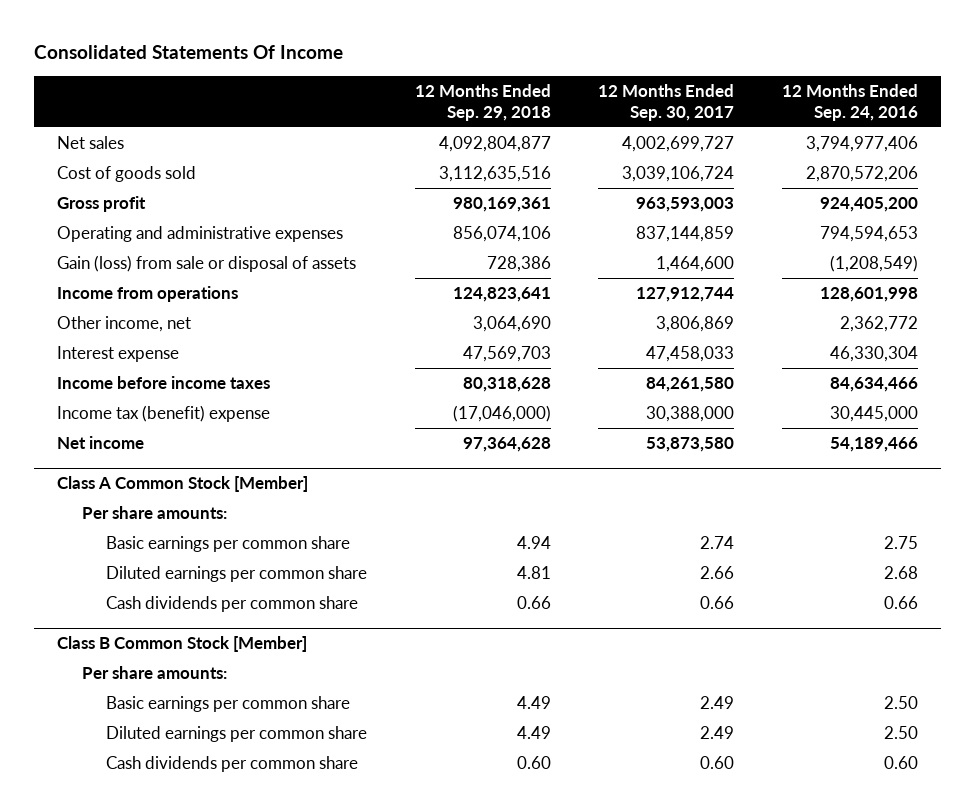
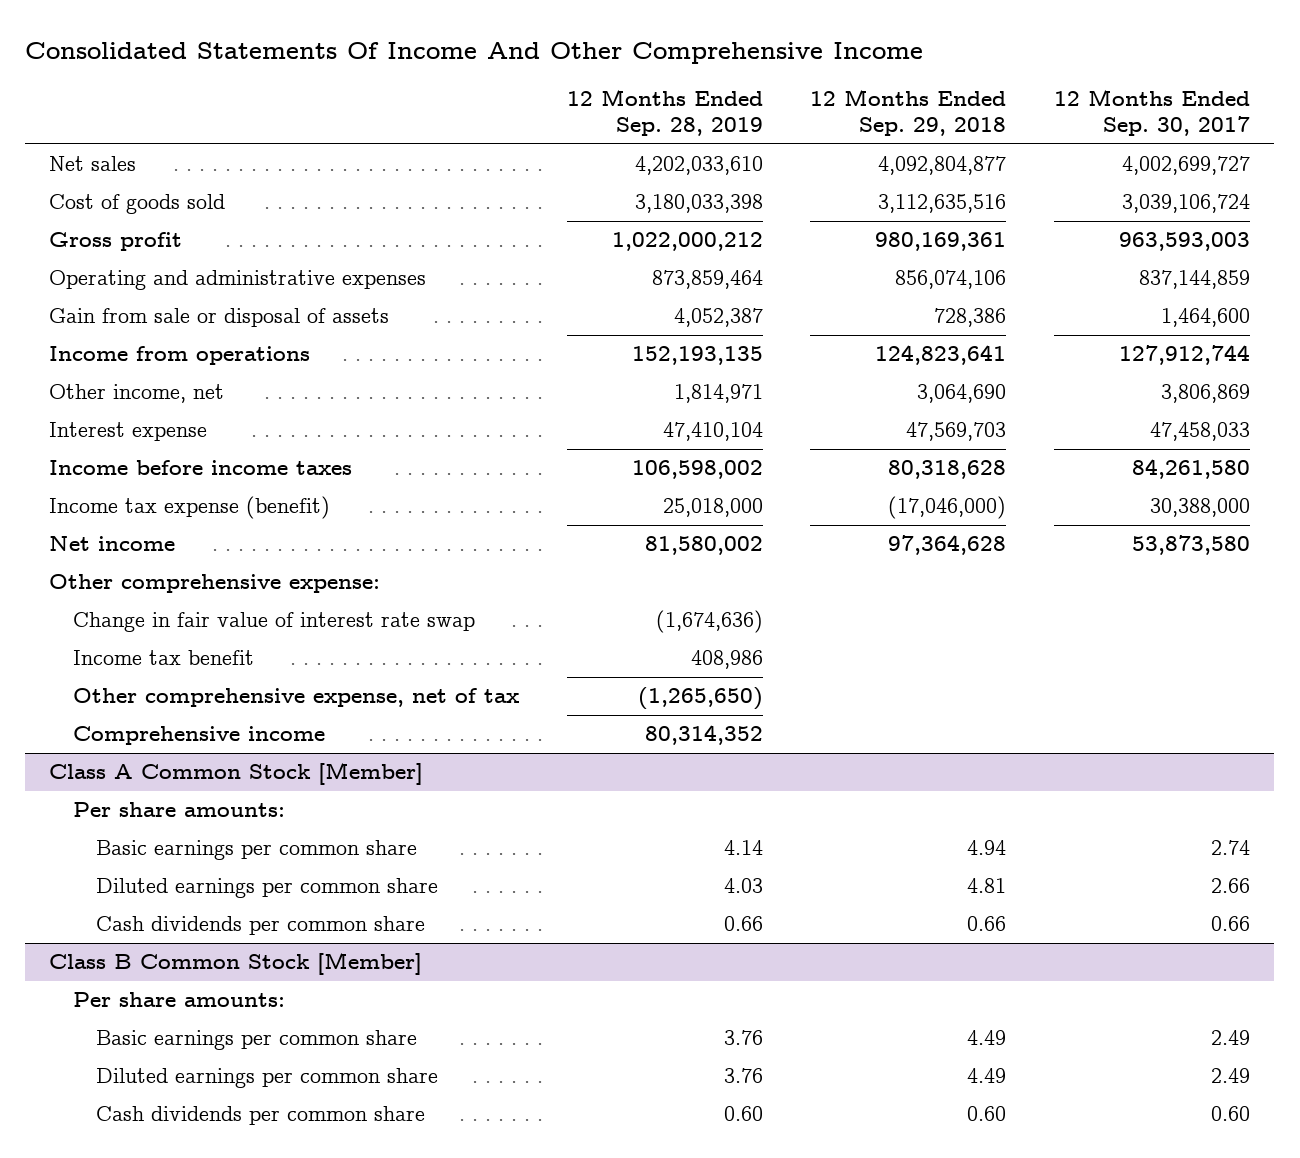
[33,45,343,60] Consolidated Statements Of Income -> [25,41,924,64] Consolidated Statements Of Income And Other Comprehensive Income
[781,83,918,121] 12 Months Ended Sep. 24, 2016 -> none
none -> [566,89,763,137] 12 Months Ended Sep. 28, 2019
[57,254,357,272] Gain (loss) from sale or disposal of assets -> [49,308,390,328] Gain from sale or disposal of assets
[57,404,271,422] Income tax (benefit) expense -> [49,496,331,520] Income tax expense (benefit)
none -> [49,574,381,594] Other comprehensive expense:
none -> [72,612,475,633] Change in fair value of interest rate swap
none -> [72,650,254,666] Income tax benefit
none -> [72,688,519,708] Other comprehensive expense, net of tax
none -> [72,726,325,746] Comprehensive income

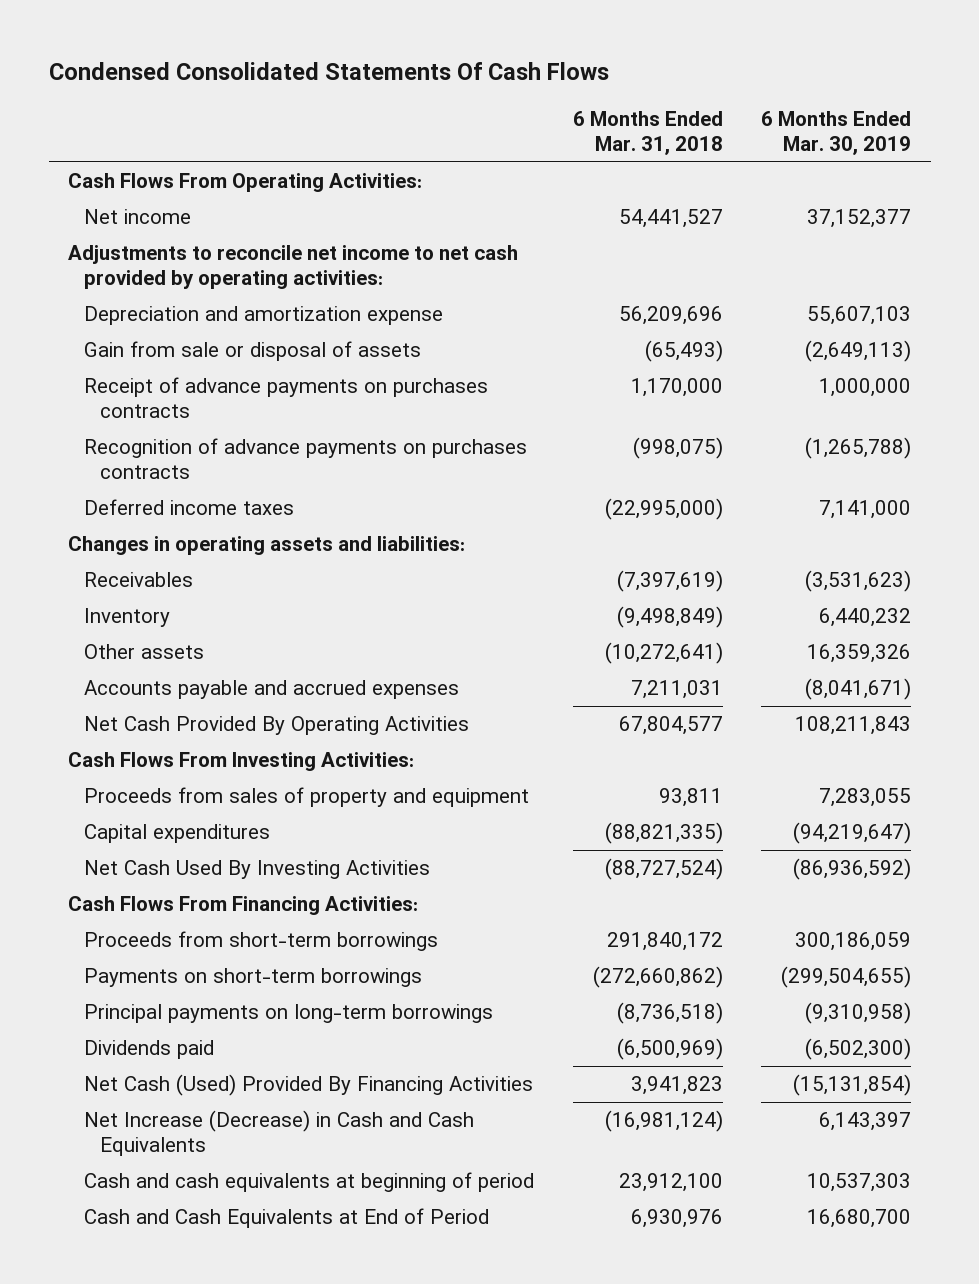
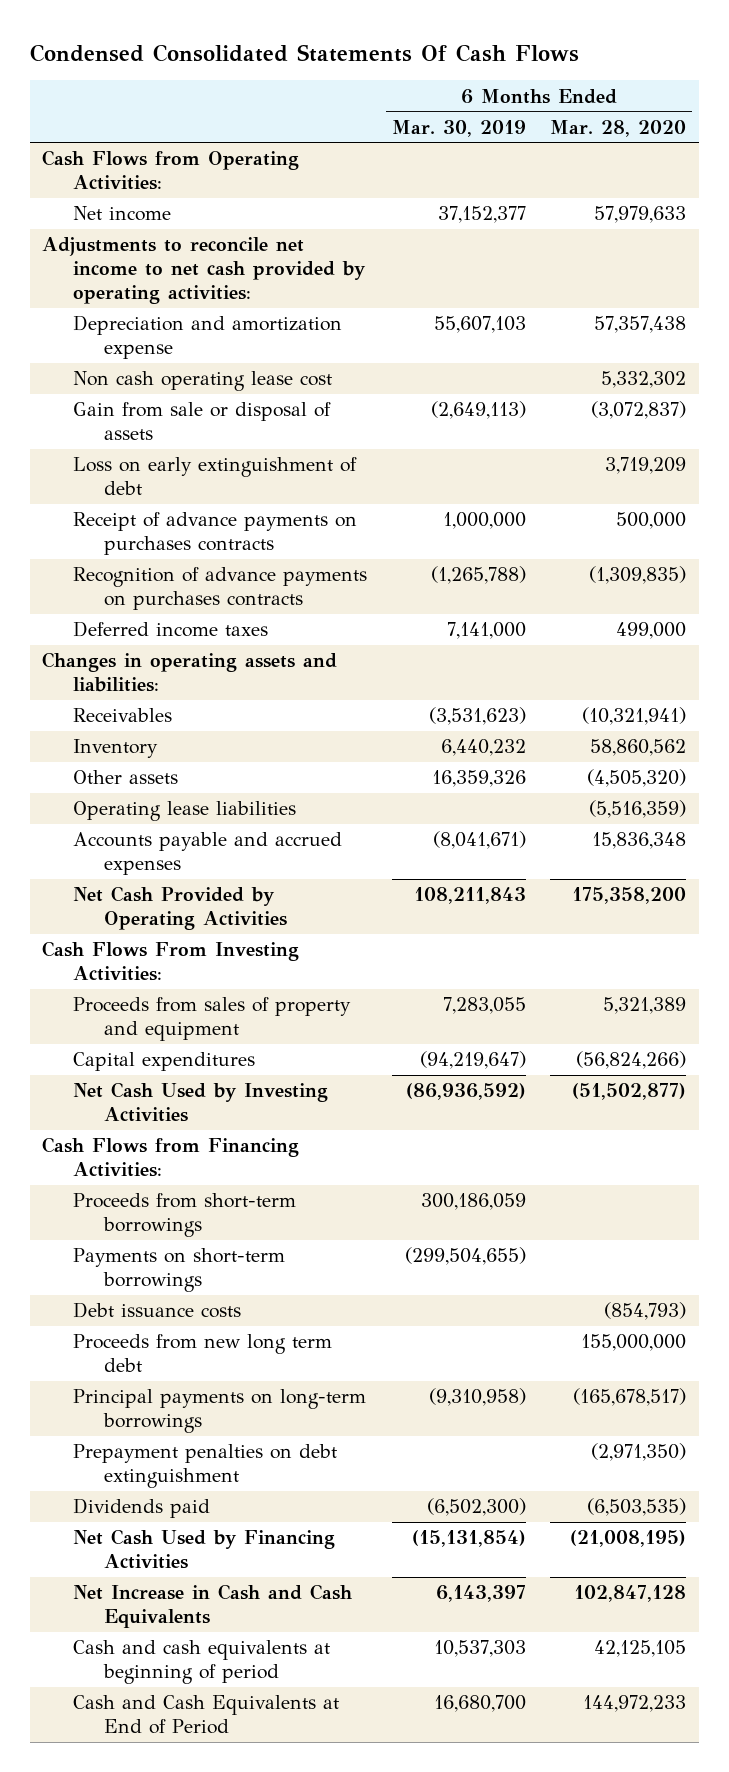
[572,110,723,156] 6 Months Ended Mar. 31, 2018 -> none
none -> [550,119,687,137] Mar. 28, 2020
[67,173,422,193] Cash Flows From Operating Activities: -> [42,150,300,191] Cash Flows from Operating Activities:
none -> [73,371,333,392] Non cash operating lease cost
none -> [73,457,358,496] Loss on early extinguishment of debt
none -> [73,801,297,822] Operating lease liabilities
[83,716,469,736] Net Cash Provided By Operating Activities -> [73,886,288,931] Net Cash Provided by Operating Activities
[83,860,430,880] Net Cash Used By Investing Activities -> [73,1082,329,1123] Net Cash Used by Investing Activities
[67,896,418,916] Cash Flows From Financing Activities: -> [42,1137,300,1178] Cash Flows from Financing Activities:
none -> [73,1302,242,1319] Debt issuance costs
none -> [73,1334,333,1373] Proceeds from new long term debt
none -> [73,1444,338,1489] Prepayment penalties on debt extinguishment
[83,1074,533,1097] Net Cash (Used) Provided By Financing Activities -> [73,1529,336,1570] Net Cash Used by Financing Activities
[83,1110,474,1157] Net Increase (Decrease) in Cash and Cash Equivalents -> [73,1584,353,1629] Net Increase in Cash and Cash Equivalents

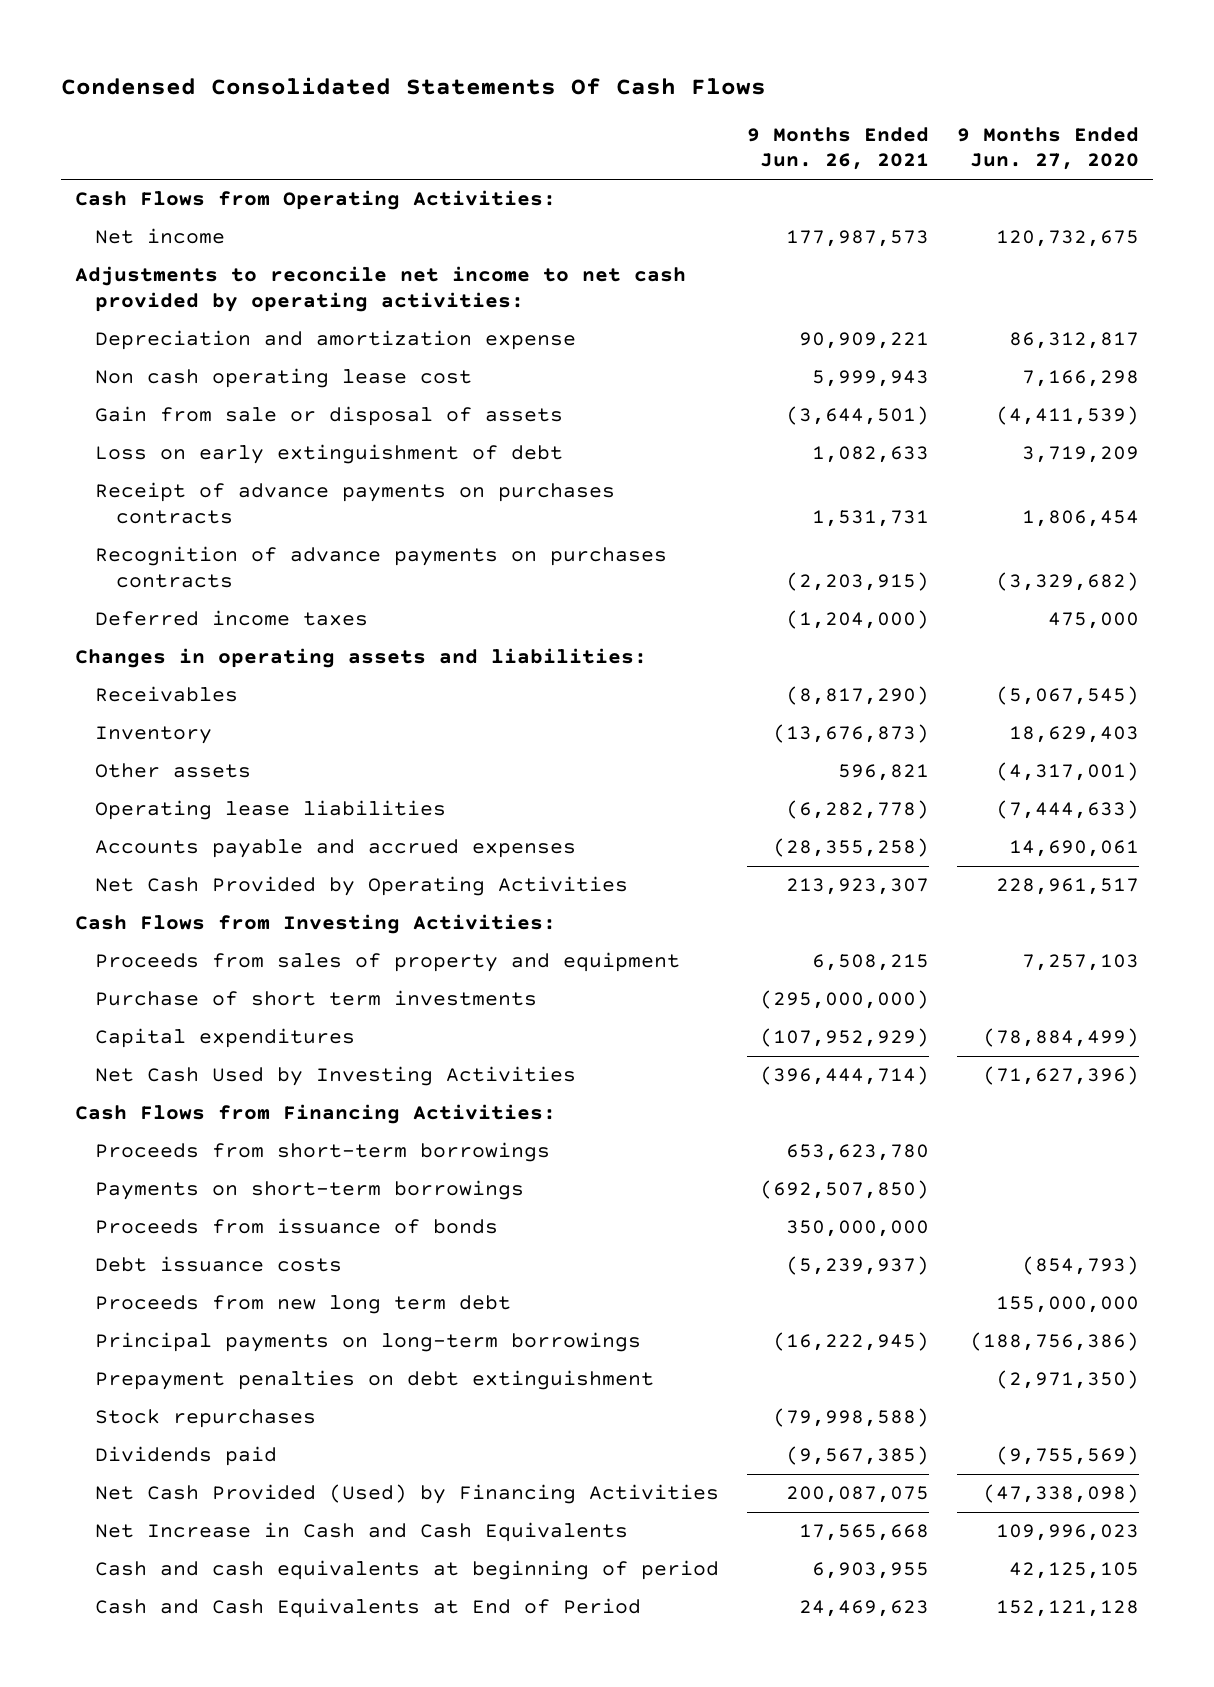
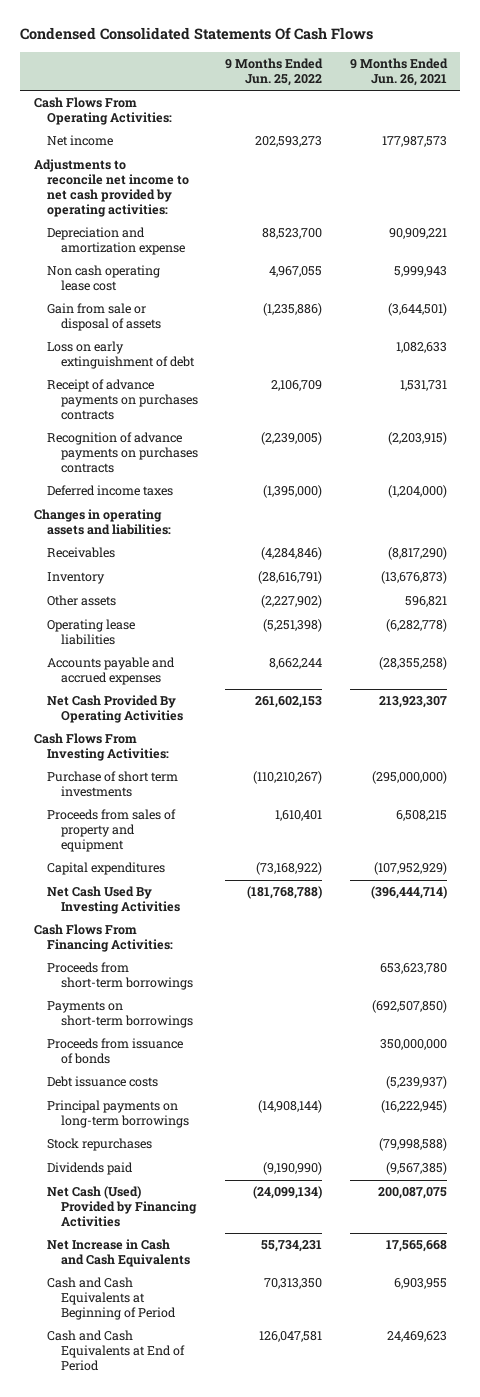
[956,127,1139,171] 9 Months Ended Jun. 27, 2020 -> none
none -> [225,58,324,86] 9 Months Ended Jun. 25, 2022
[75,190,557,211] Cash Flows from Operating Activities: -> [33,97,173,126] Cash Flows From Operating Activities:
[95,876,629,897] Net Cash Provided by Operating Activities -> [47,695,183,724] Net Cash Provided By Operating Activities
[75,914,557,935] Cash Flows from Investing Activities: -> [33,733,170,762] Cash Flows From Investing Activities:
[95,952,681,973] Proceeds from sales of property and equipment -> [47,809,177,852] Proceeds from sales of property and equipment
[95,1066,577,1087] Net Cash Used by Investing Activities -> [47,886,180,915] Net Cash Used By Investing Activities
[75,1104,557,1125] Cash Flows from Financing Activities: -> [33,924,174,953] Cash Flows From Financing Activities:
[95,1295,512,1315] Proceeds from new long term debt -> none
[95,1370,655,1391] Prepayment penalties on debt extinguishment -> none
[95,1484,720,1505] Net Cash Provided (Used) by Financing Activities -> [47,1186,197,1227] Net Cash (Used) Provided by Financing Activities
[95,1560,720,1581] Cash and cash equivalents at beginning of period -> [47,1277,176,1320] Cash and Cash Equivalents at Beginning of Period

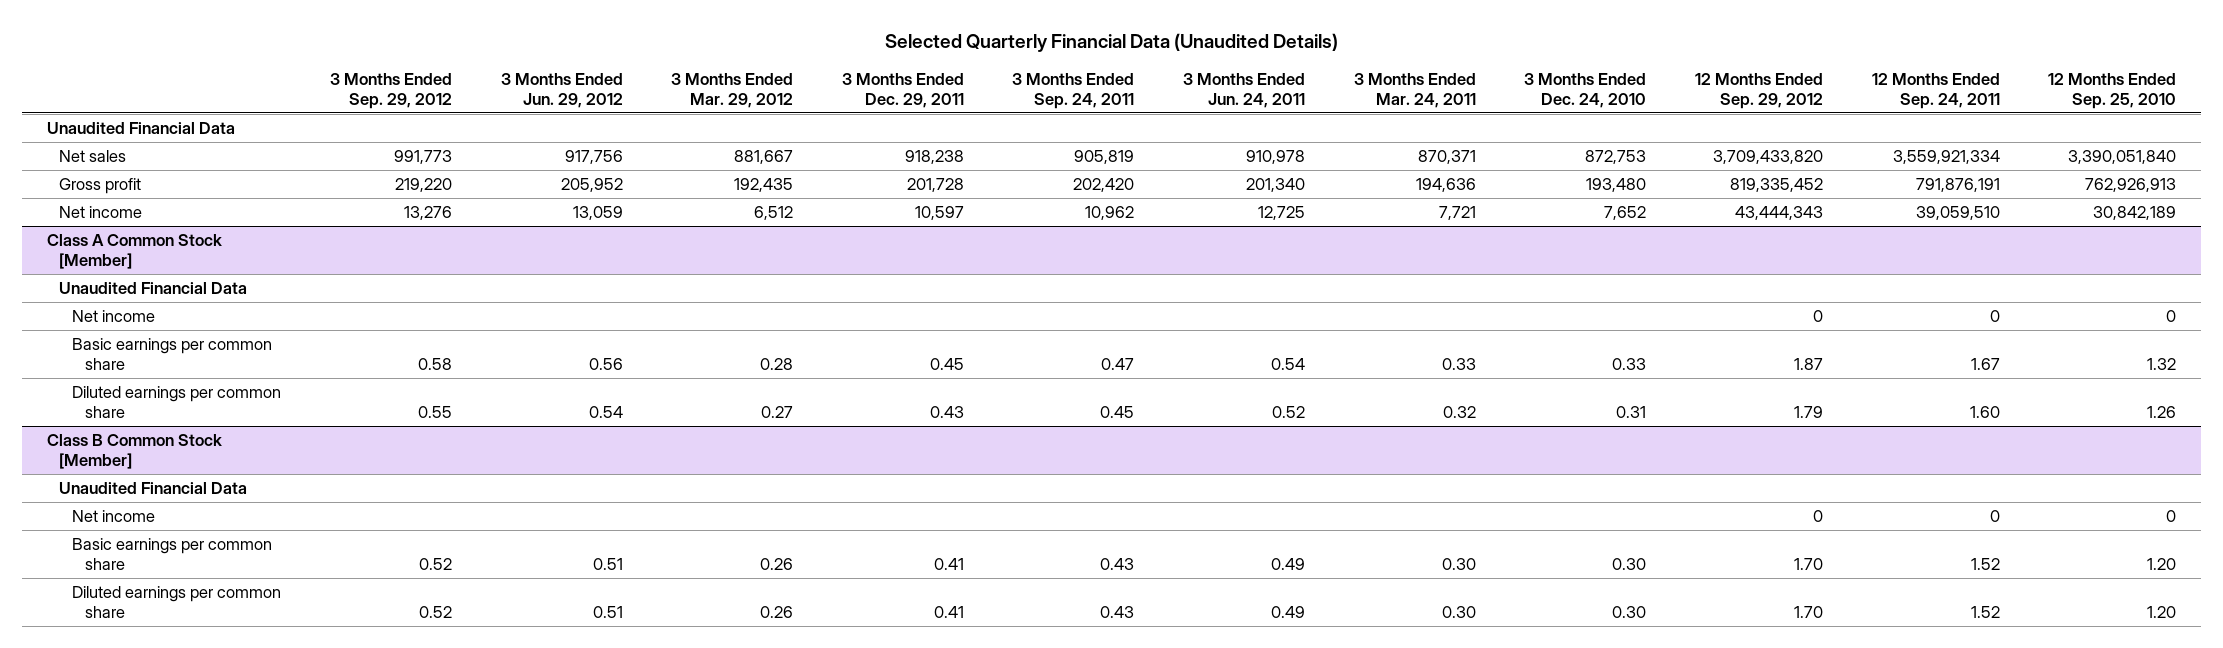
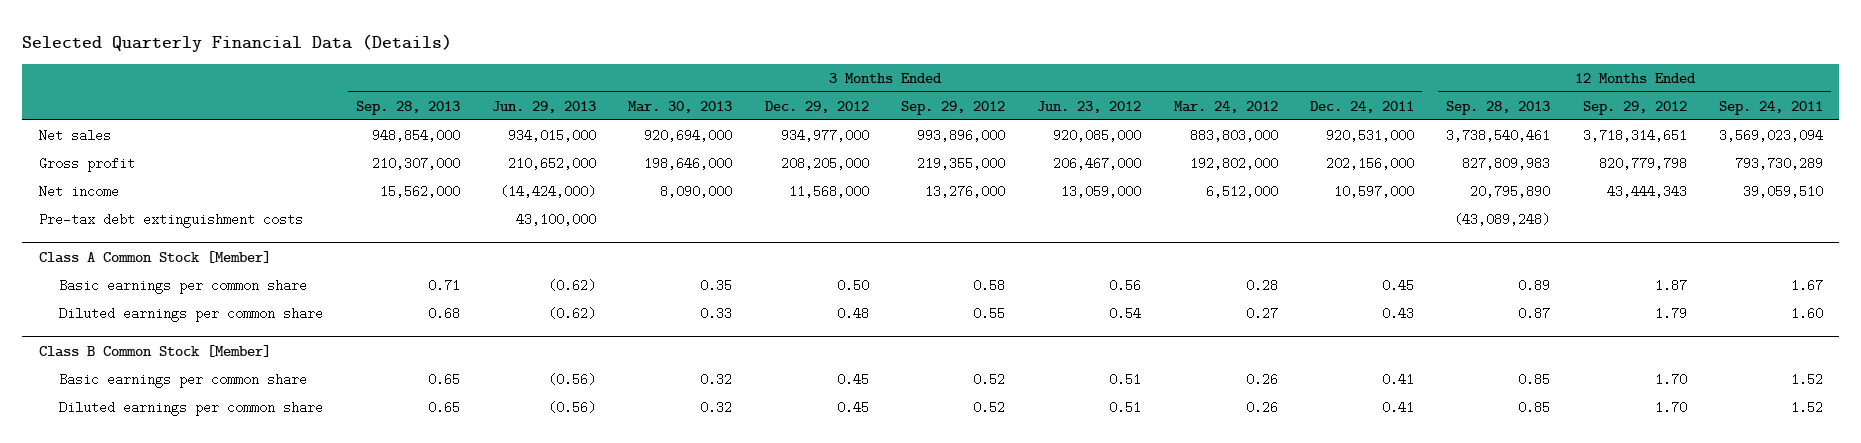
[884,32,1338,52] Selected Quarterly Financial Data (Unaudited Details) -> [22,33,453,52] Selected Quarterly Financial Data (Details)
[500,72,623,108] 3 Months Ended Jun. 29, 2012 -> none
[671,72,794,108] 3 Months Ended Mar. 29, 2012 -> none
[841,72,964,108] 3 Months Ended Dec. 29, 2011 -> none
[1012,72,1135,109] 3 Months Ended Sep. 24, 2011 -> none
[1183,72,1306,108] 3 Months Ended Jun. 24, 2011 -> none
[1353,72,1476,108] 3 Months Ended Mar. 24, 2011 -> none
[1524,72,1647,108] 3 Months Ended Dec. 24, 2010 -> none
[2048,72,2177,109] 12 Months Ended Sep. 25, 2010 -> none
none -> [355,100,460,115] Sep. 28, 2013
none -> [492,100,597,113] Jun. 29, 2013
none -> [628,100,733,113] Mar. 30, 2013
none -> [764,100,869,113] Dec. 29, 2012
none -> [1037,100,1142,113] Jun. 23, 2012
none -> [1173,100,1278,113] Mar. 24, 2012
none -> [1309,100,1414,113] Dec. 24, 2011
none -> [1446,100,1551,115] Sep. 28, 2013
[46,122,235,135] Unaudited Financial Data -> none
[393,150,452,165] 991,773 -> [917,128,1006,142] 993,896,000
[1713,150,1824,165] 3,709,433,820 -> [1582,128,1687,142] 3,718,314,651
[1892,150,2000,165] 3,559,921,334 -> [1718,128,1823,142] 3,569,023,094
[394,178,452,193] 219,220 -> [917,156,1006,170] 219,355,000
[1730,178,1824,193] 819,335,452 -> [1598,156,1687,170] 820,779,798
[1915,178,2000,193] 791,876,191 -> [1734,156,1823,170] 793,730,289
[403,206,452,221] 13,276 -> [925,184,1006,198] 13,276,000
none -> [38,212,303,228] Pre-tax debt extinguishment costs
[59,282,248,295] Unaudited Financial Data -> none
[72,310,156,323] Net income -> none
[59,482,248,495] Unaudited Financial Data -> none
[72,510,156,523] Net income -> none

